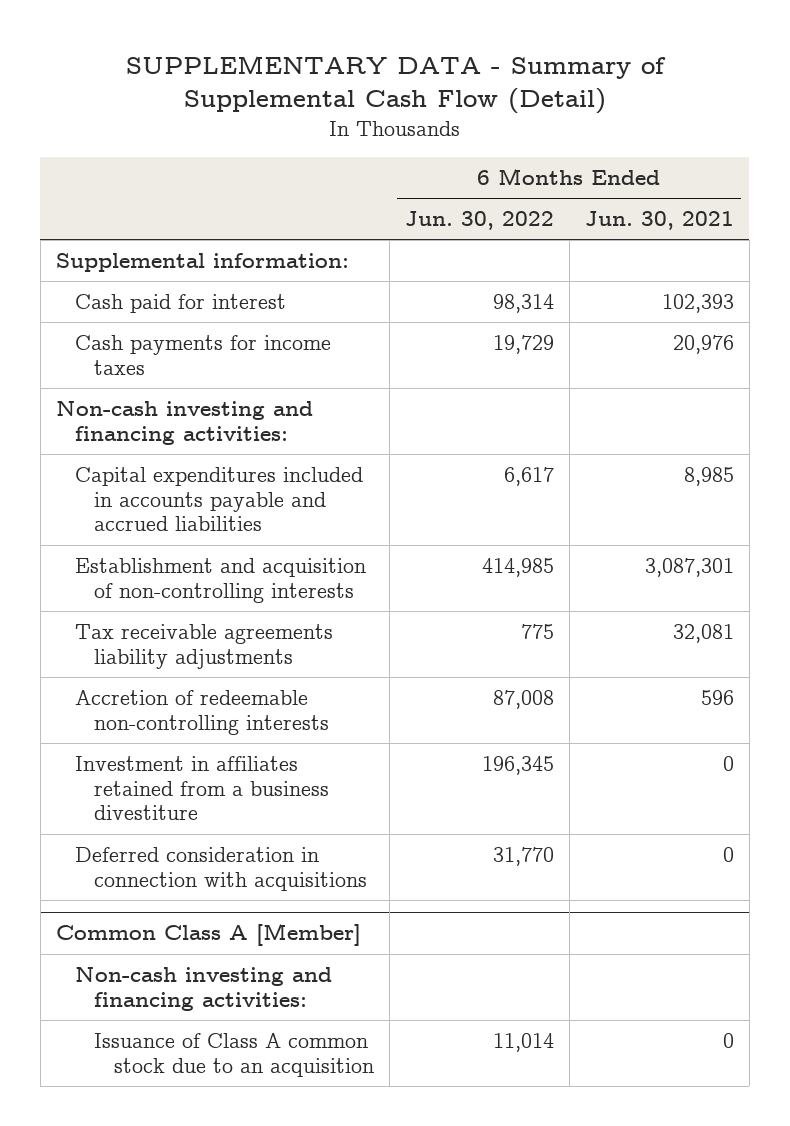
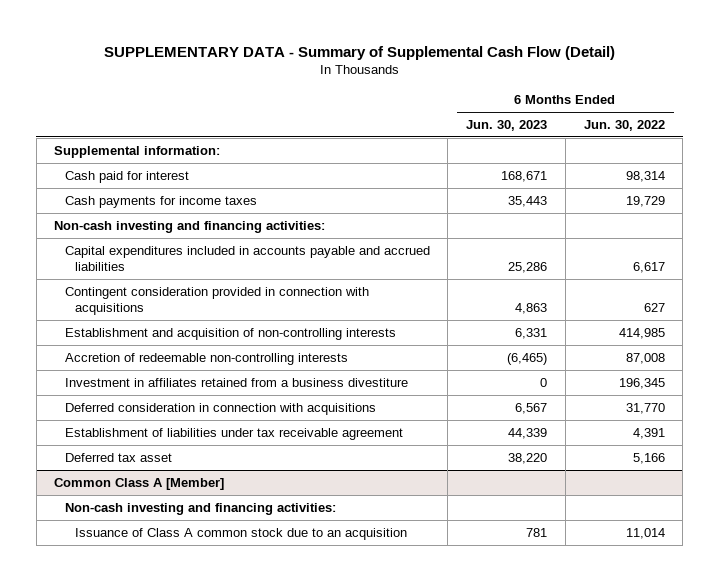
[584,211,734,231] Jun. 30, 2021 -> none
none -> [466,119,548,131] Jun. 30, 2023
none -> [64,286,369,315] Contingent consideration provided in connection with acquisitions
[75,623,334,669] Tax receivable agreements liability adjustments -> none
none -> [64,427,403,440] Establishment of liabilities under tax receivable agreement
none -> [64,452,172,462] Deferred tax asset

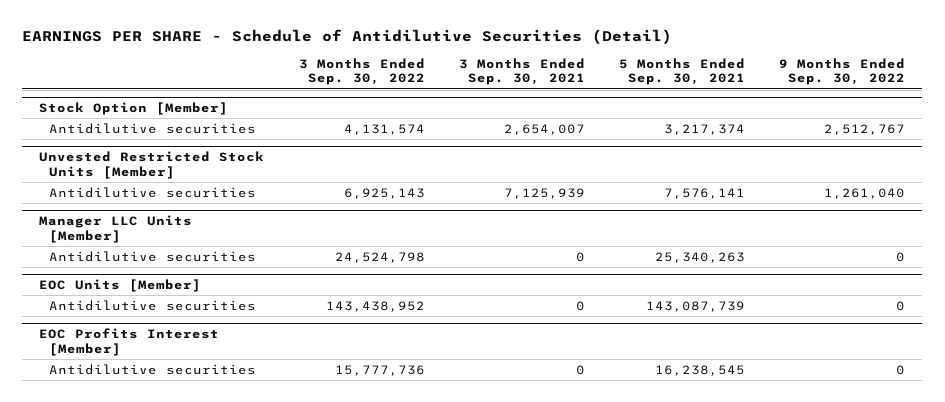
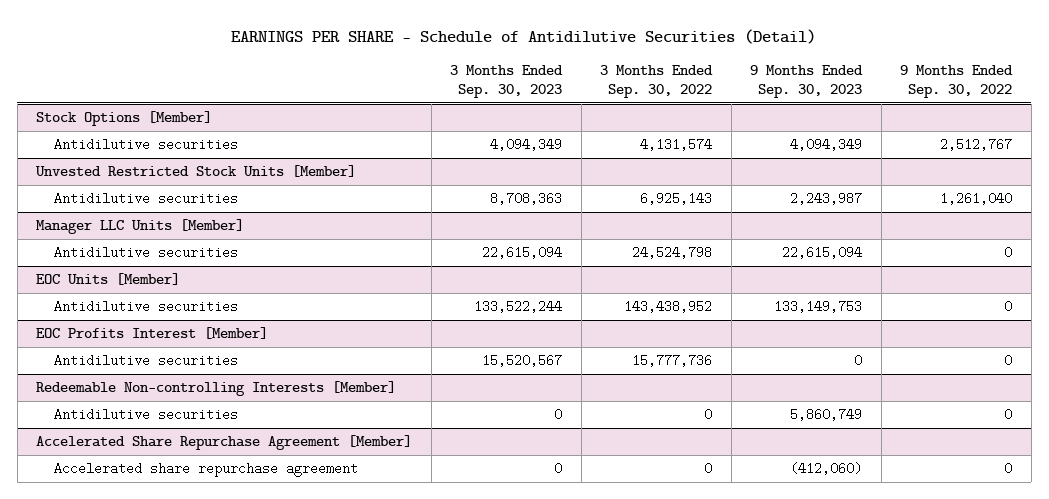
[458,57,585,86] 3 Months Ended Sep. 30, 2021 -> none
[619,57,746,86] 5 Months Ended Sep. 30, 2021 -> none
none -> [450,65,564,99] 3 Months Ended Sep. 30, 2023
none -> [750,65,864,99] 9 Months Ended Sep. 30, 2023
[39,101,229,115] Stock Option [Member] -> [36,111,213,127] Stock Options [Member]
none -> [36,381,397,397] Redeemable Non-controlling Interests [Member]
none -> [53,408,238,422] Antidilutive securities
none -> [36,435,413,451] Accelerated Share Repurchase Agreement [Member]
none -> [53,462,358,478] Accelerated share repurchase agreement

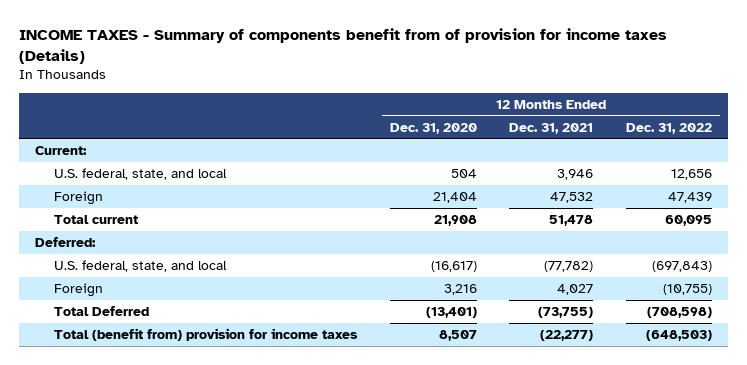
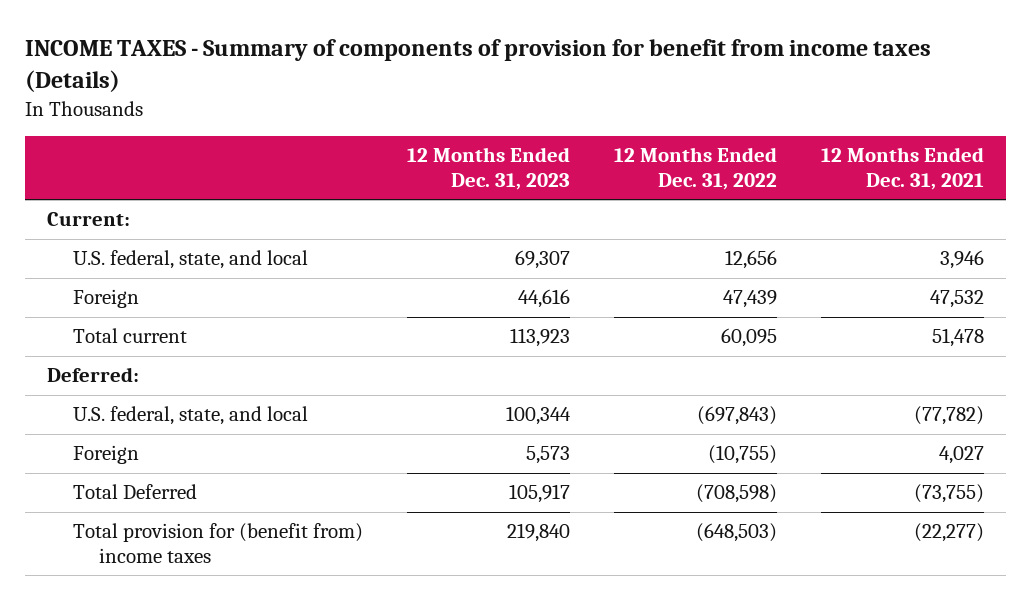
[18,27,667,64] INCOME TAXES - Summary of components benefit from of provision for income taxes (Details) -> [24,39,931,92] INCOME TAXES - Summary of components of provision for benefit from income taxes (Details)
[389,122,477,134] Dec. 31, 2020 -> none
none -> [406,147,570,190] 12 Months Ended Dec. 31, 2023
[54,327,359,341] Total (benefit from) provision for income taxes -> [72,523,363,563] Total provision for (benefit from) income taxes

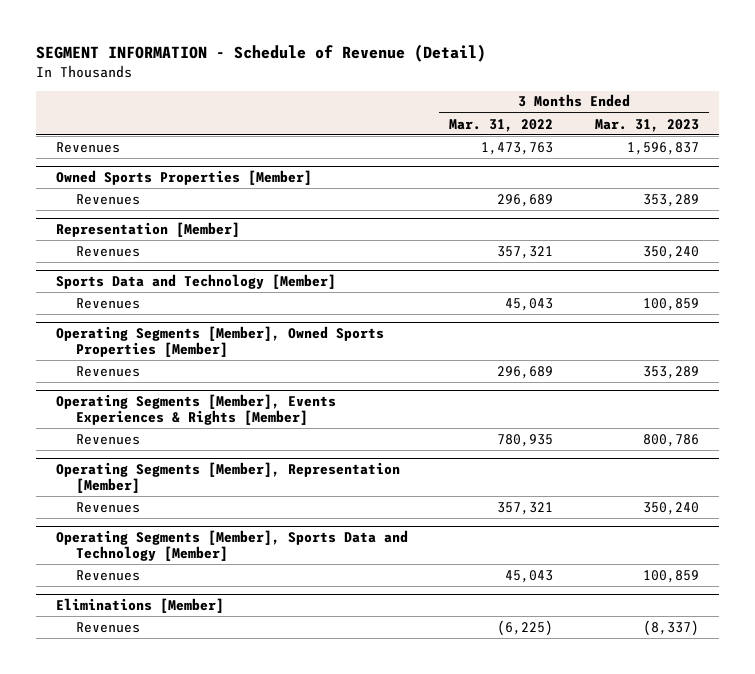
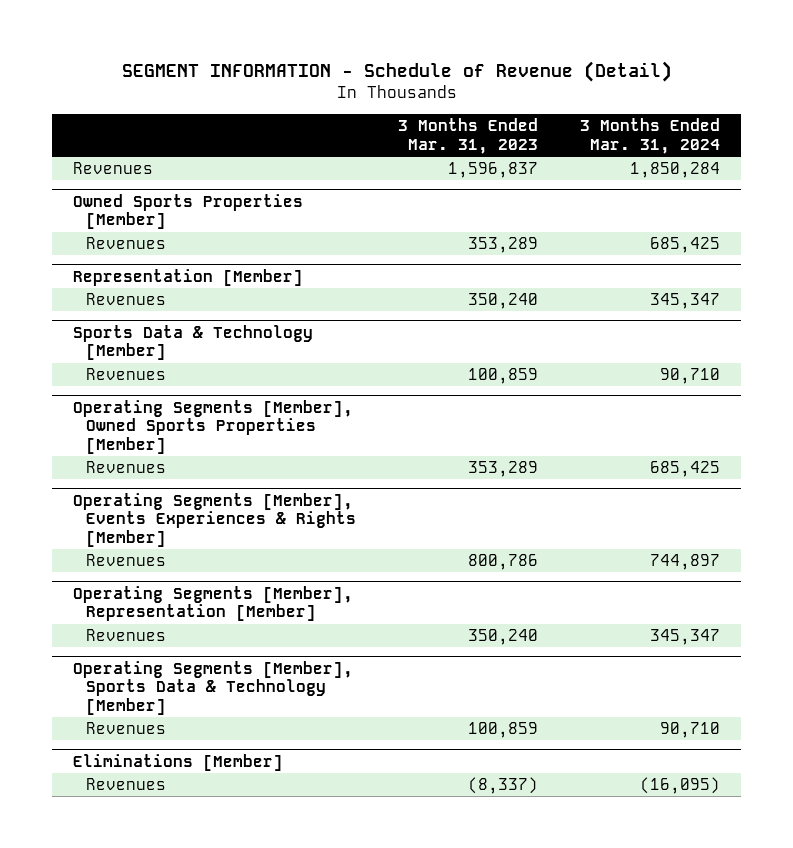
[449,118,554,132] Mar. 31, 2022 -> none
none -> [579,118,720,155] 3 Months Ended Mar. 31, 2024
[56,274,337,290] Sports Data and Technology [Member] -> [73,324,314,361] Sports Data & Technology [Member]
[56,530,409,562] Operating Segments [Member], Sports Data and Technology [Member] -> [73,660,354,716] Operating Segments [Member], Sports Data & Technology [Member]

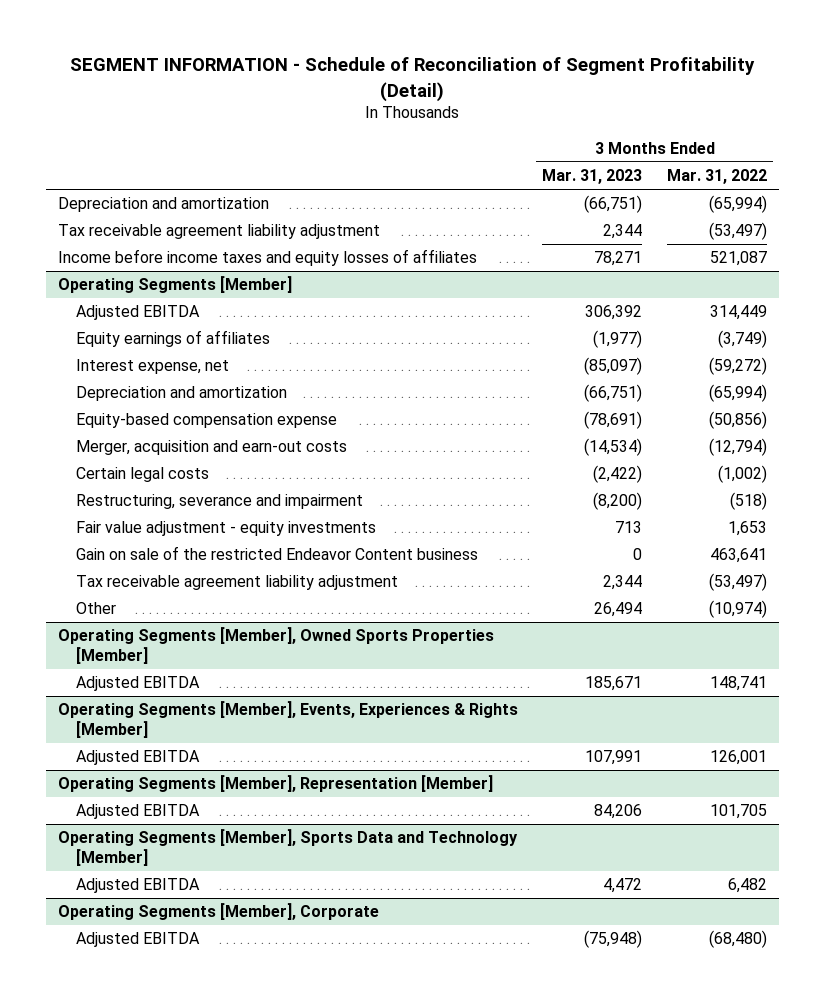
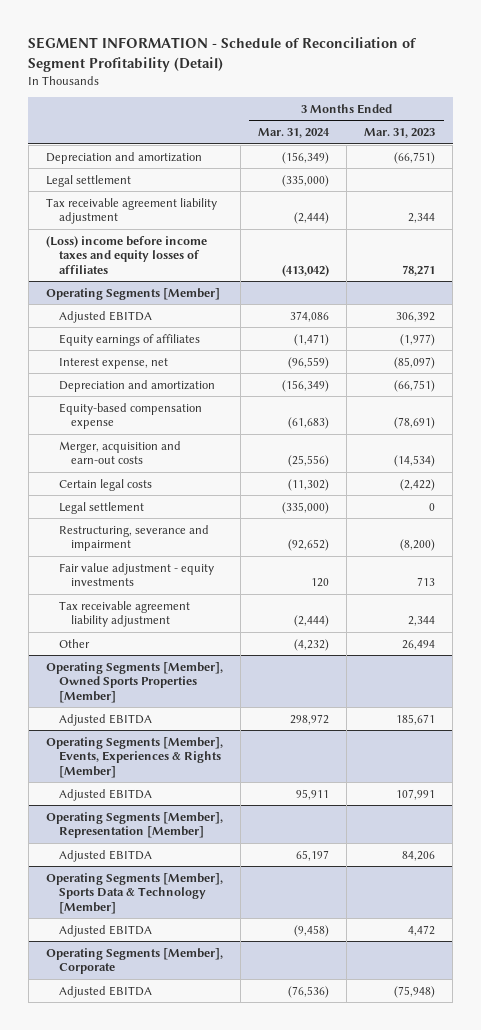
[666,169,767,185] Mar. 31, 2022 -> none
none -> [258,128,331,139] Mar. 31, 2024
none -> [45,174,131,187] Legal settlement
[58,249,478,267] Income before income taxes and equity losses of affiliates -> [45,235,207,274] (Loss) income before income taxes and equity losses of affiliates
none -> [58,501,144,514] Legal settlement
[75,546,478,561] Gain on sale of the restricted Endeavor Content business -> none
[58,829,519,866] Operating Segments [Member], Sports Data and Technology [Member] -> [45,872,223,914] Operating Segments [Member], Sports Data & Technology [Member]

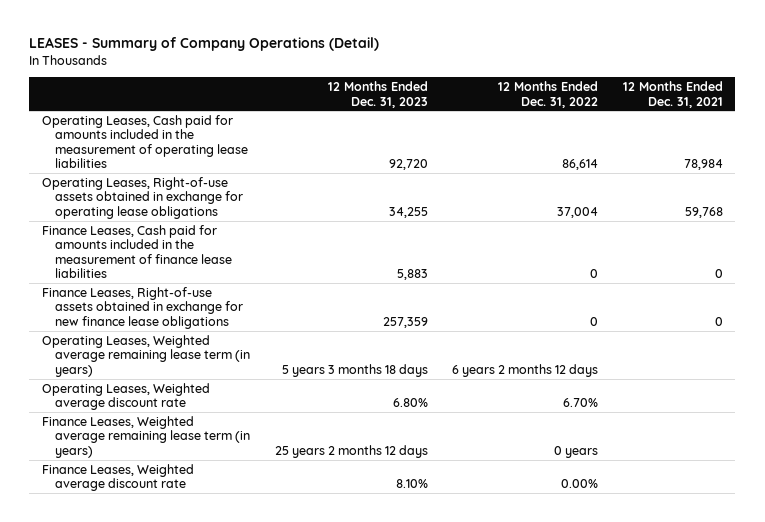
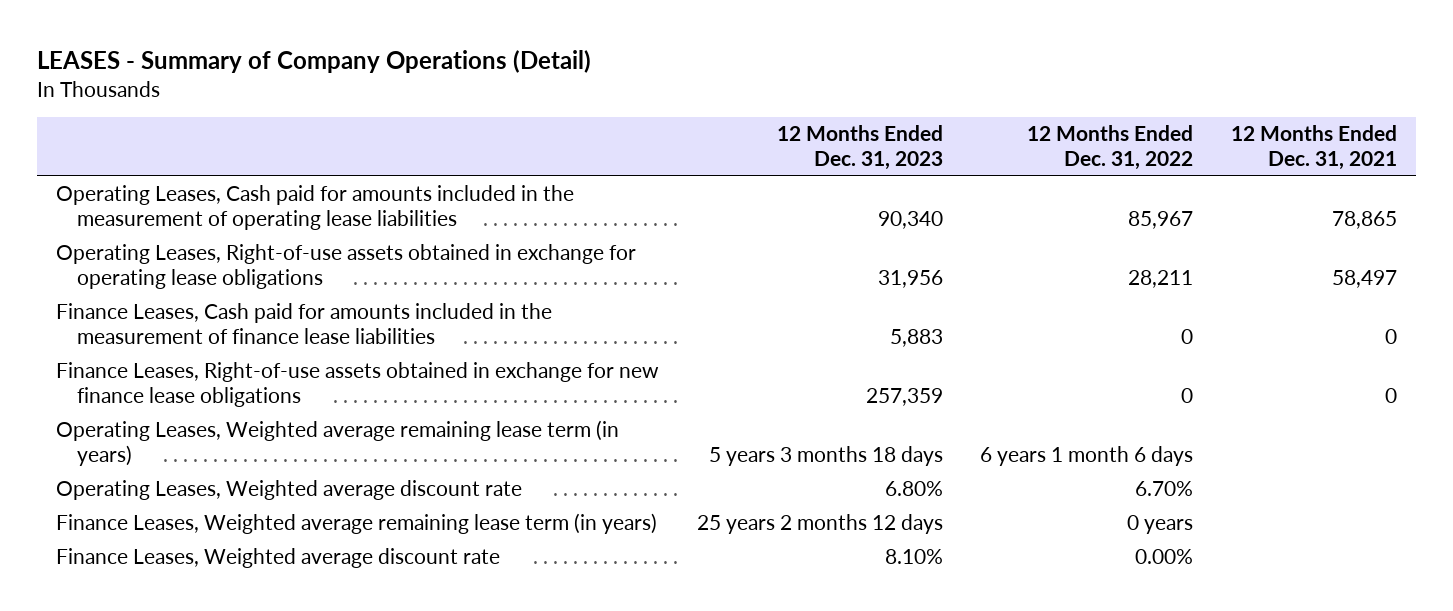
[388,159,428,171] 92,720 -> [877,211,943,230] 90,340
[562,159,599,171] 86,614 -> [1128,211,1194,230] 85,967
[684,159,724,171] 78,984 -> [1331,211,1397,230] 78,865
[388,206,428,218] 34,255 -> [877,270,943,289] 31,956
[557,206,599,218] 37,004 -> [1128,270,1194,289] 28,211
[685,206,724,218] 59,768 -> [1331,270,1397,289] 58,497
[452,363,599,377] 6 years 2 months 12 days -> [980,446,1194,467] 6 years 1 month 6 days

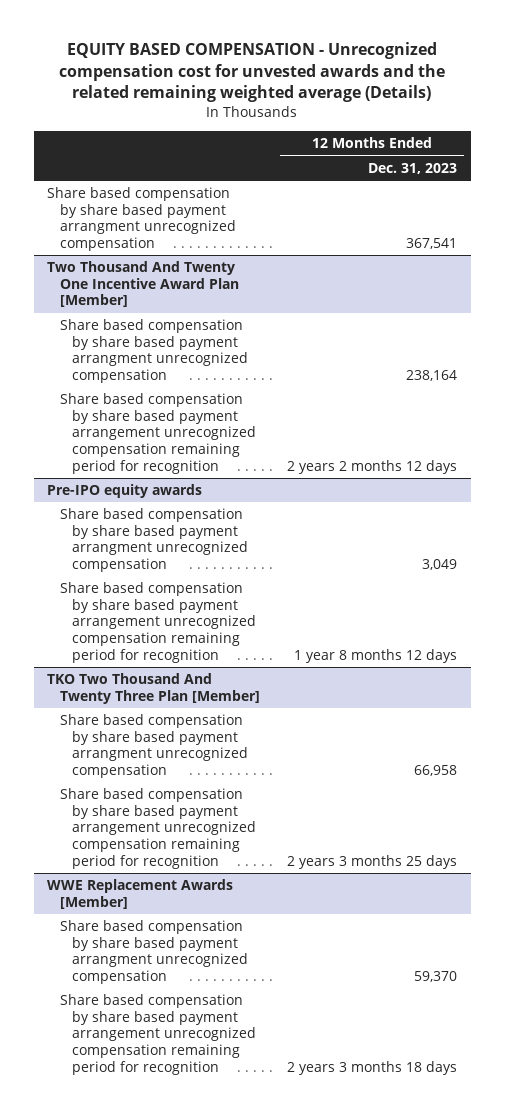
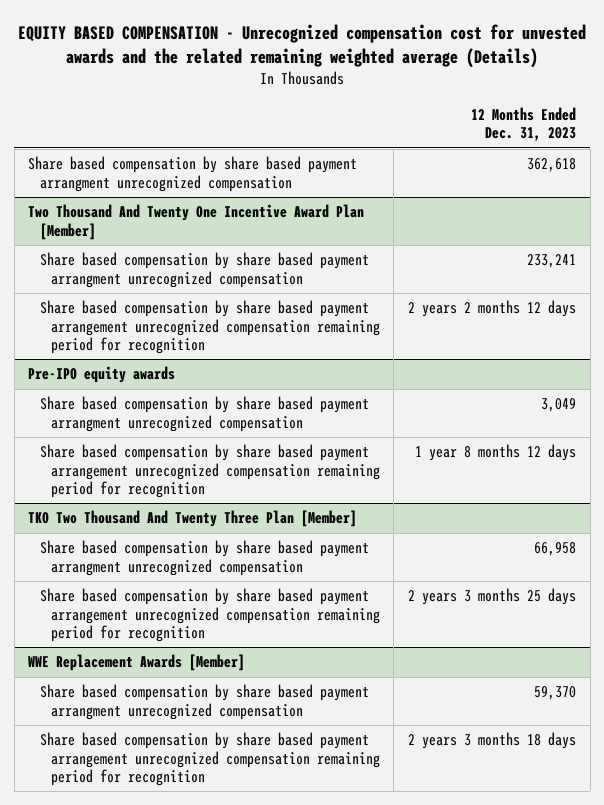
[406,237,458,249] 367,541 -> [526,158,576,173] 362,618
[406,369,458,381] 238,164 -> [526,254,576,269] 233,241

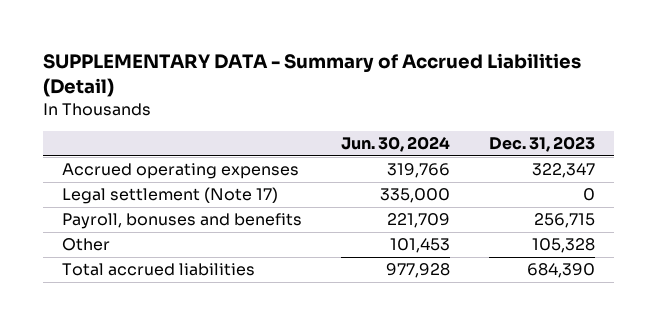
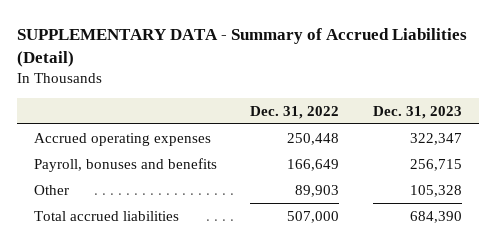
[341,136,451,153] Jun. 30, 2024 -> none
none -> [250,105,340,119] Dec. 31, 2022
[62,187,279,205] Legal settlement (Note 17) -> none

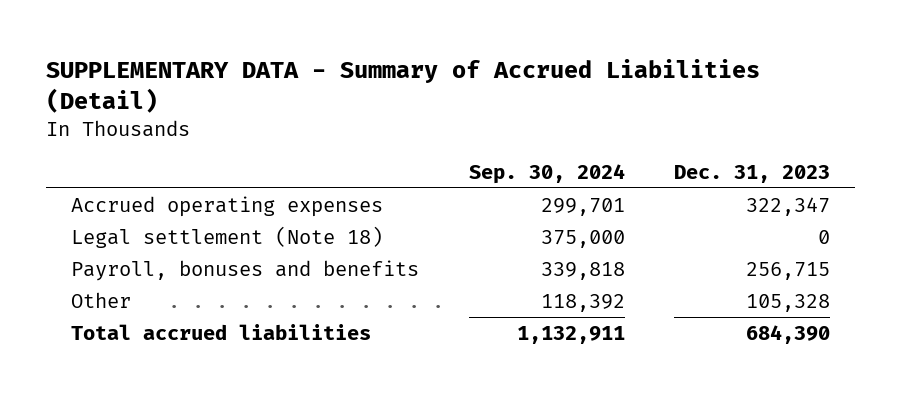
[250,105,340,119] Dec. 31, 2022 -> none
none -> [468,164,625,185] Sep. 30, 2024
none -> [71,225,384,248] Legal settlement (Note 18)

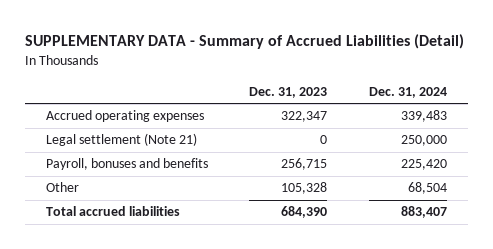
[468,164,625,185] Sep. 30, 2024 -> none
none -> [369,86,448,98] Dec. 31, 2024
[71,225,384,248] Legal settlement (Note 18) -> [45,133,197,147] Legal settlement (Note 21)

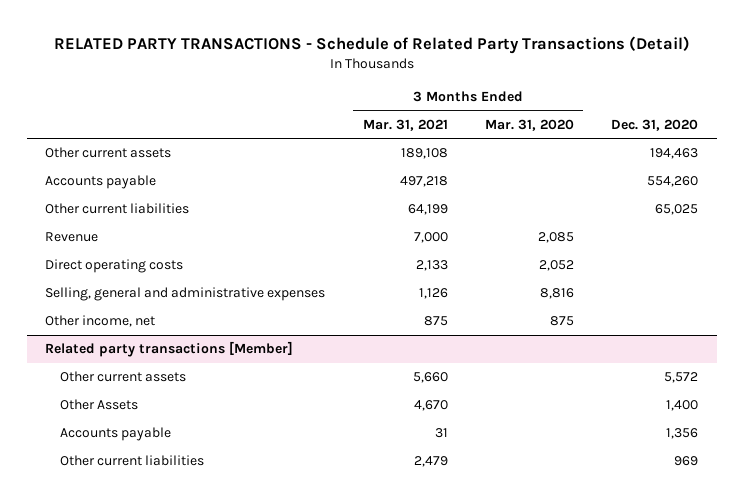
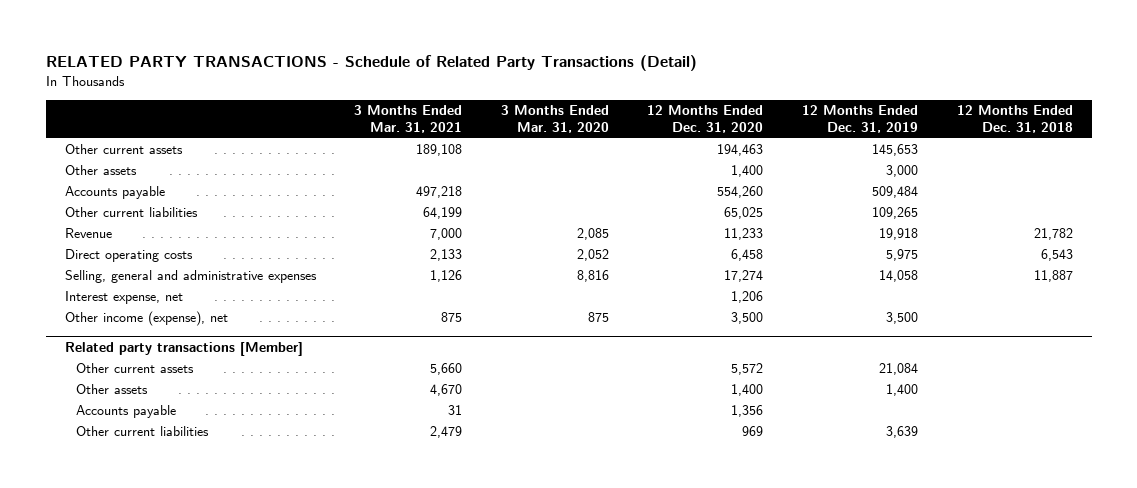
[611,118,699,131] Dec. 31, 2020 -> none
none -> [647,104,764,134] 12 Months Ended Dec. 31, 2020
none -> [802,104,919,134] 12 Months Ended Dec. 31, 2019
none -> [956,104,1073,134] 12 Months Ended Dec. 31, 2018
none -> [64,165,137,176] Other assets
none -> [64,291,183,305] Interest expense, net
[45,315,156,328] Other income, net -> [64,311,228,327] Other income (expense), net
[59,399,138,411] Other Assets -> [76,384,149,395] Other assets

